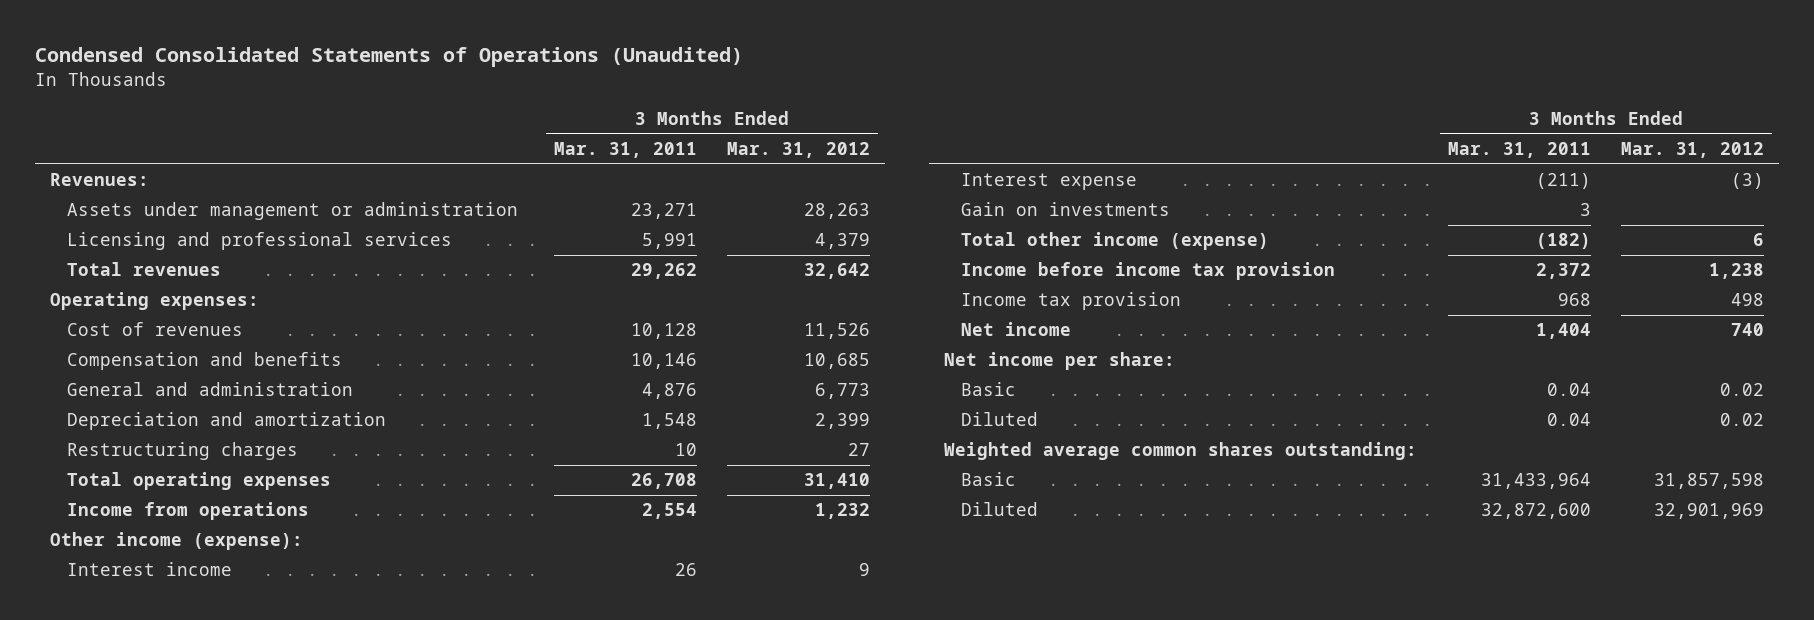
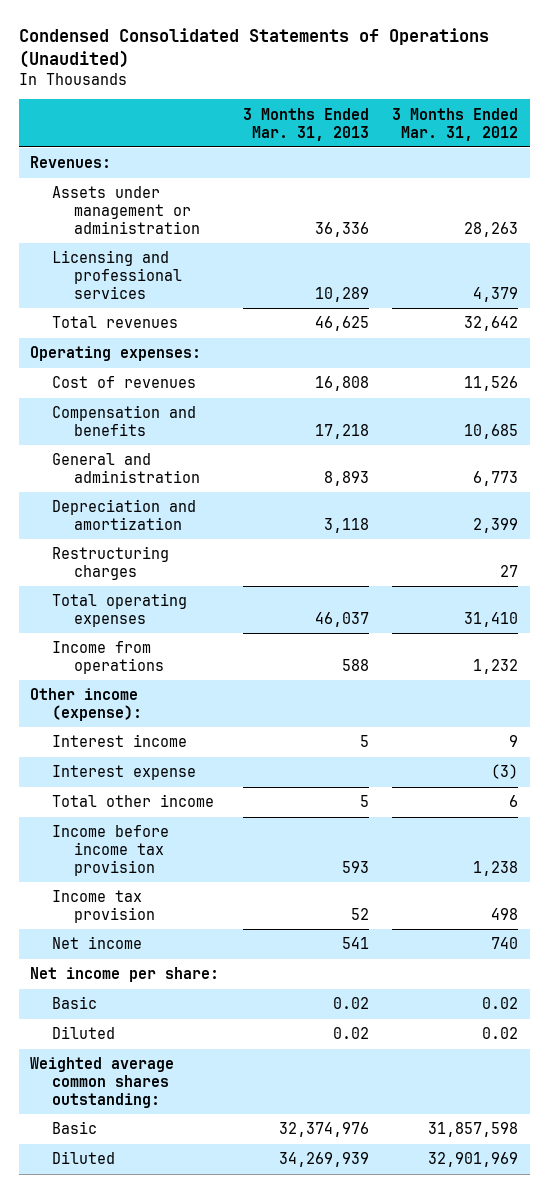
[553,141,697,158] Mar. 31, 2011 -> none
none -> [242,107,369,141] 3 Months Ended Mar. 31, 2013
[960,202,1170,217] Gain on investments -> none
[960,232,1269,251] Total other income (expense) -> [52,794,215,808] Total other income

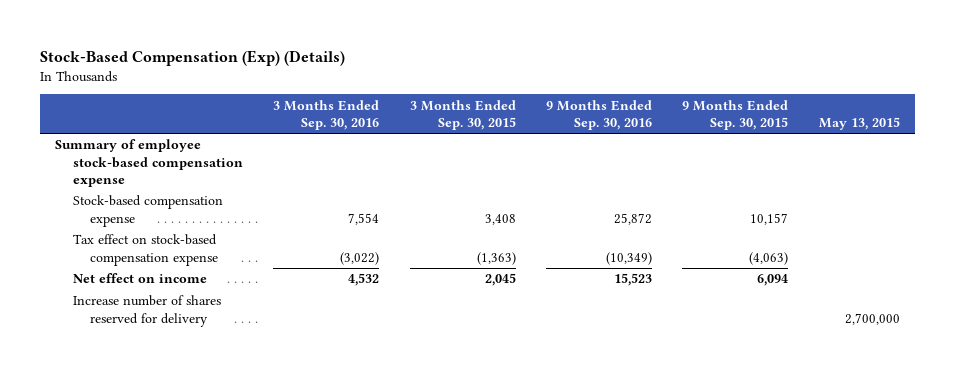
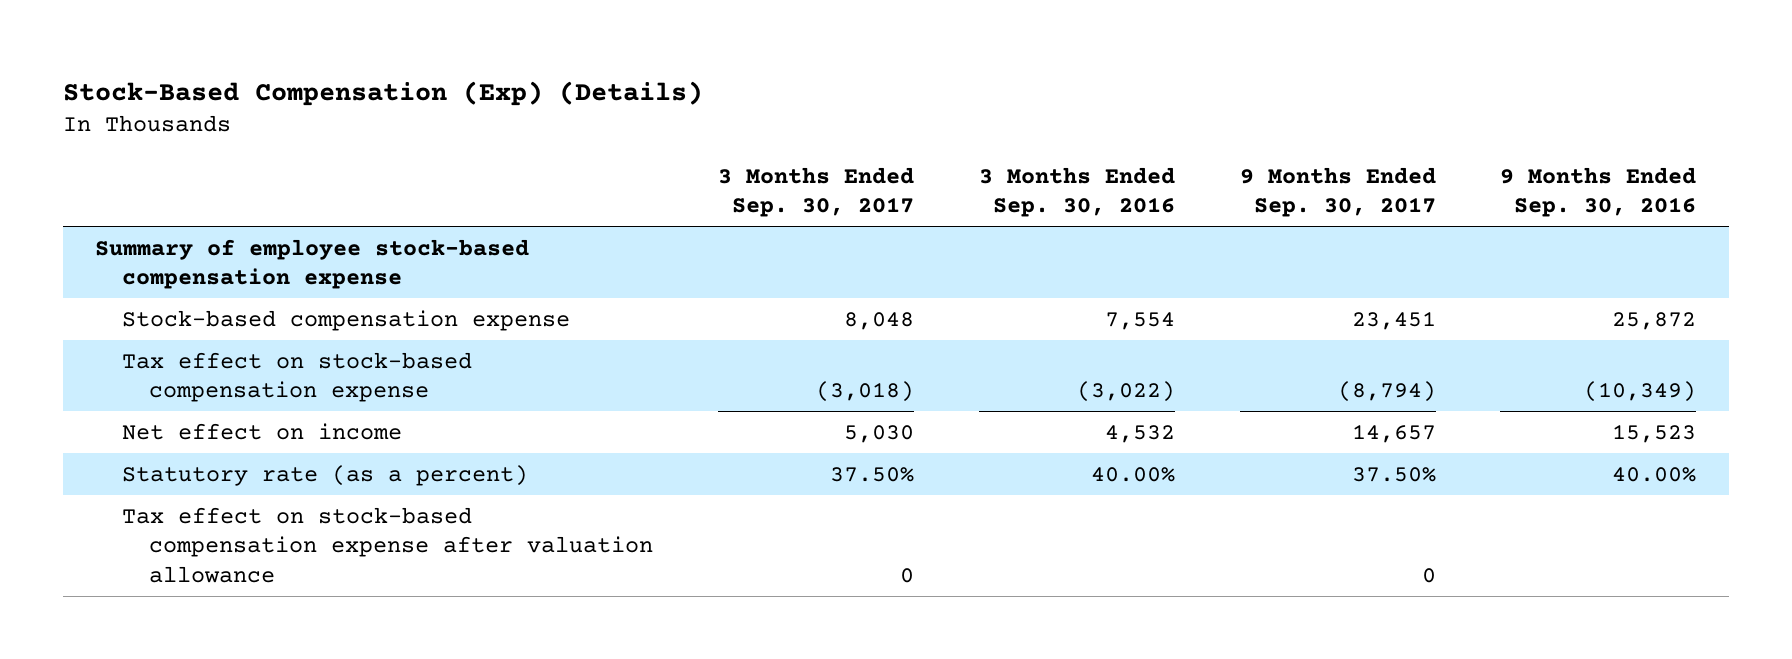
[409,99,516,131] 3 Months Ended Sep. 30, 2015 -> none
[682,99,789,131] 9 Months Ended Sep. 30, 2015 -> none
[818,117,900,131] May 13, 2015 -> none
none -> [717,166,914,218] 3 Months Ended Sep. 30, 2017
none -> [1239,166,1436,218] 9 Months Ended Sep. 30, 2017
[72,295,221,327] Increase number of shares reserved for delivery -> none
none -> [122,464,529,486] Statutory rate (as a percent)
none -> [122,506,654,584] Tax effect on stock-based compensation expense after valuation allowance

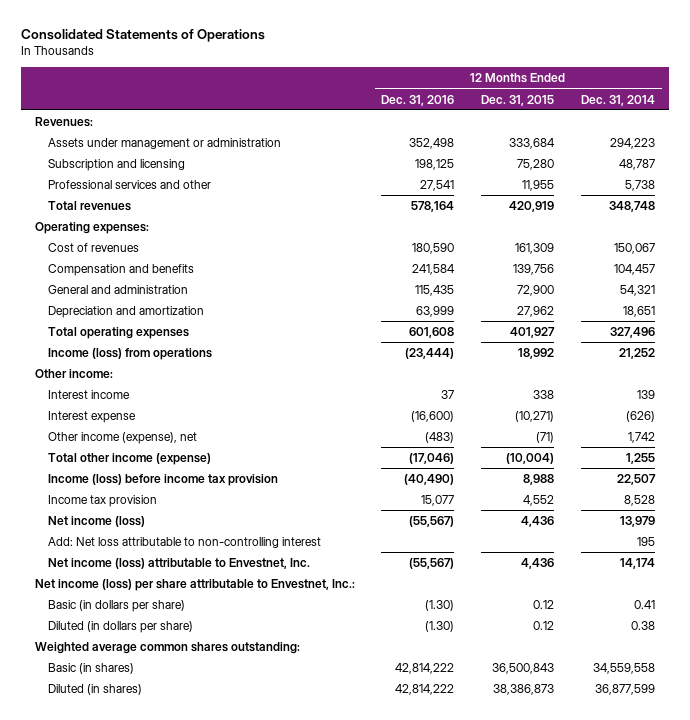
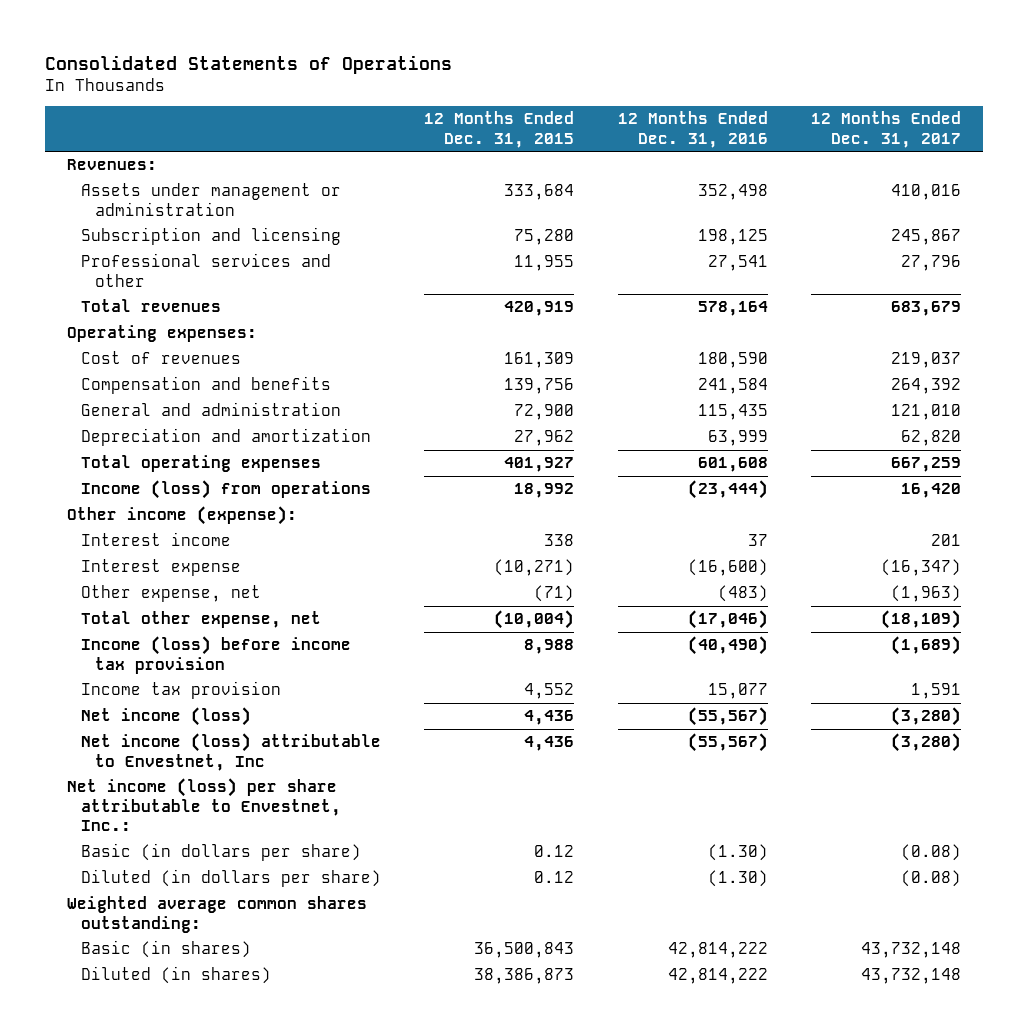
[581,94,656,106] Dec. 31, 2014 -> none
none -> [811,111,962,148] 12 Months Ended Dec. 31, 2017
[34,368,113,378] Other income: -> [67,506,298,526] Other income (expense):
[48,431,198,444] Other income (expense), net -> [81,585,262,603] Other expense, net
[48,452,212,465] Total other income (expense) -> [81,611,322,629] Total other expense, net
[48,536,322,548] Add: Net loss attributable to non-controlling interest -> none
[48,557,311,569] Net income (loss) attributable to Envestnet, Inc. -> [81,733,382,771] Net income (loss) attributable to Envestnet, Inc

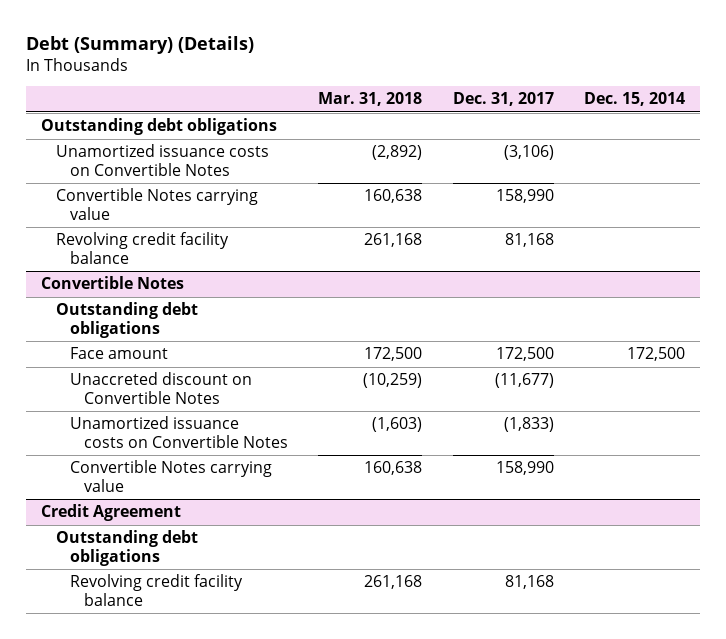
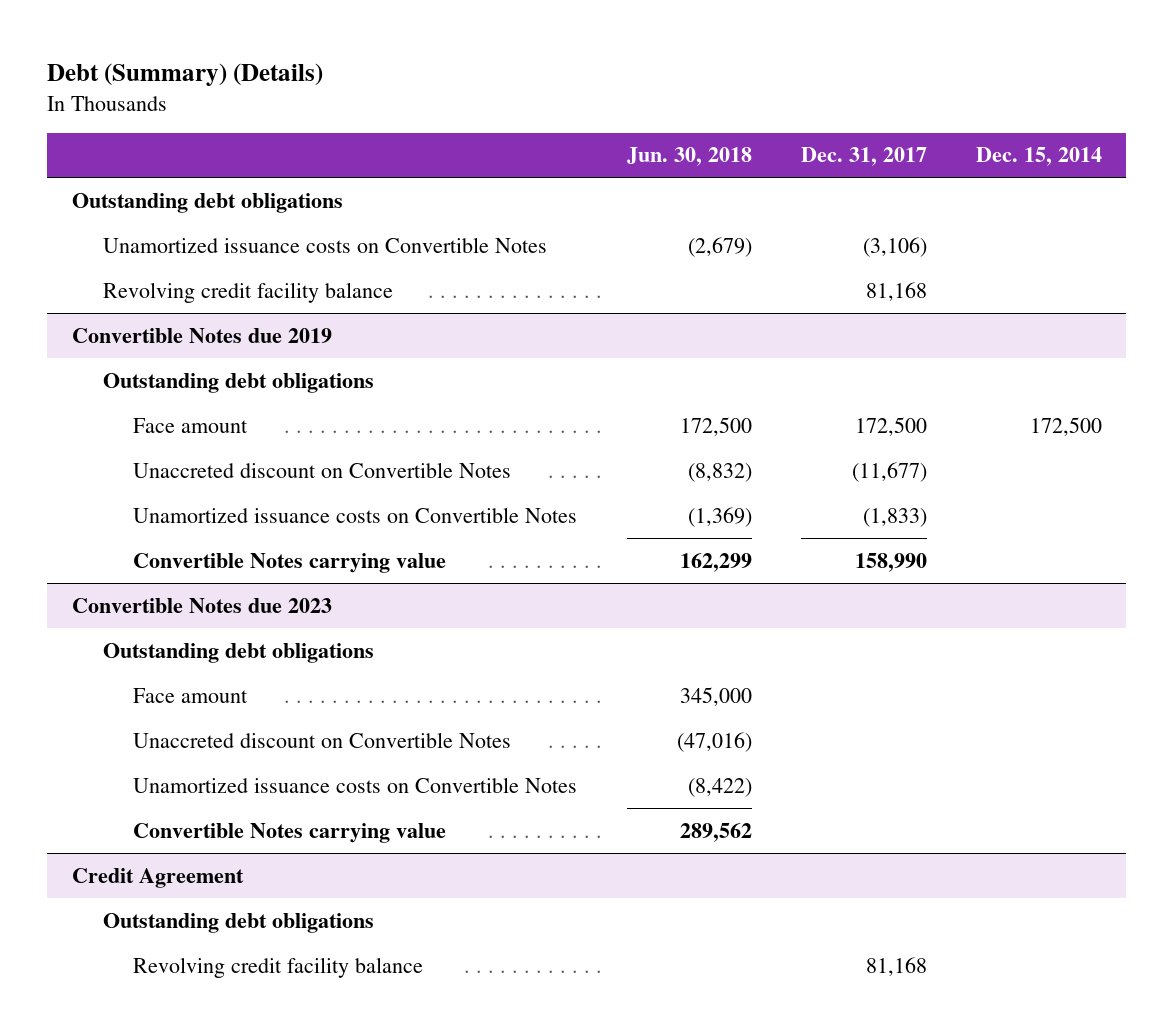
[318,92,423,107] Mar. 31, 2018 -> none
none -> [626,147,752,167] Jun. 30, 2018
[55,188,258,220] Convertible Notes carrying value -> none
[41,276,185,290] Convertible Notes -> [71,327,332,343] Convertible Notes due 2019
none -> [71,597,332,613] Convertible Notes due 2023
none -> [102,642,374,663] Outstanding debt obligations
none -> [133,687,249,703] Face amount
none -> [133,731,512,748] Unaccreted discount on Convertible Notes
none -> [133,776,578,793] Unamortized issuance costs on Convertible Notes
none -> [133,822,447,843] Convertible Notes carrying value

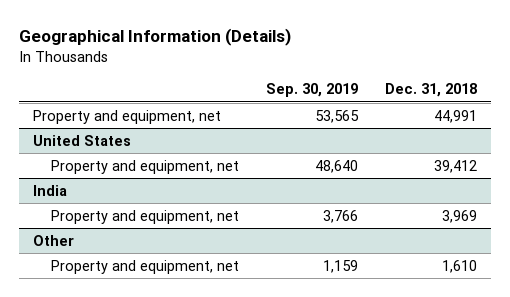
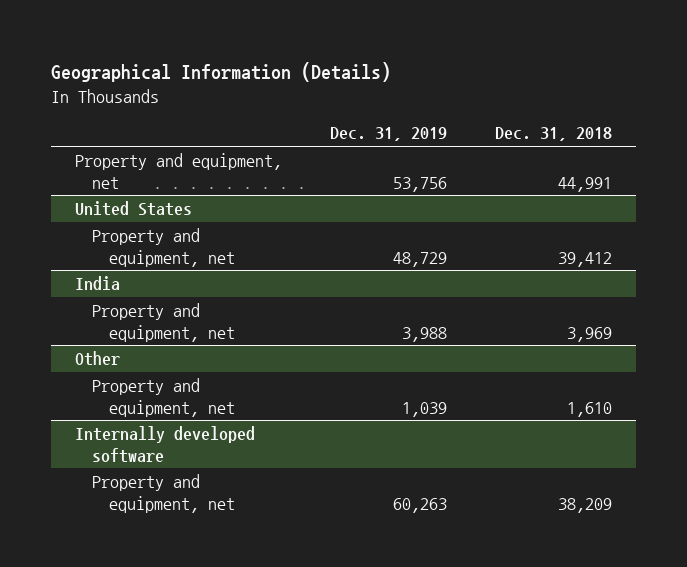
[265,83,358,98] Sep. 30, 2019 -> none
none -> [330,127,448,142] Dec. 31, 2019
none -> [75,426,256,463] Internally developed software
none -> [92,474,236,513] Property and equipment, net

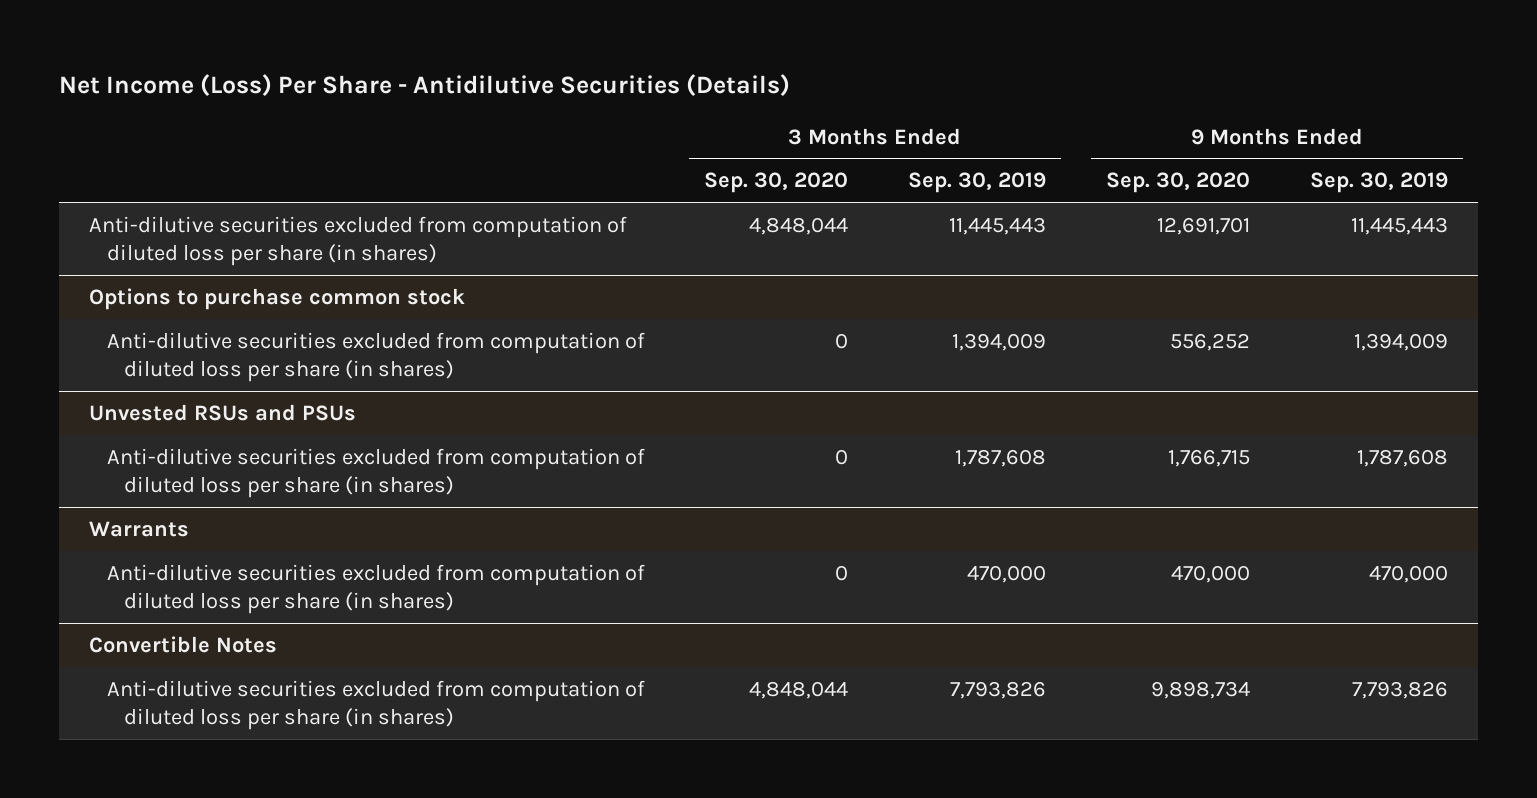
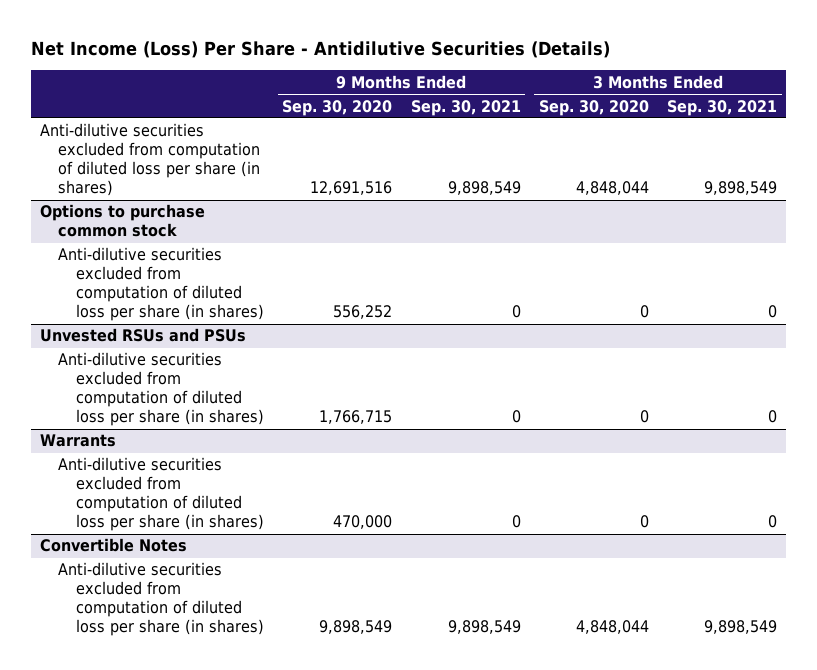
[908,172,1047,194] Sep. 30, 2019 -> none
[1309,172,1448,194] Sep. 30, 2019 -> none
none -> [410,99,521,116] Sep. 30, 2021
none -> [667,99,778,116] Sep. 30, 2021
[1157,216,1251,235] 12,691,701 -> [310,181,393,196] 12,691,516
[1151,680,1251,699] 9,898,734 -> [319,620,393,635] 9,898,549

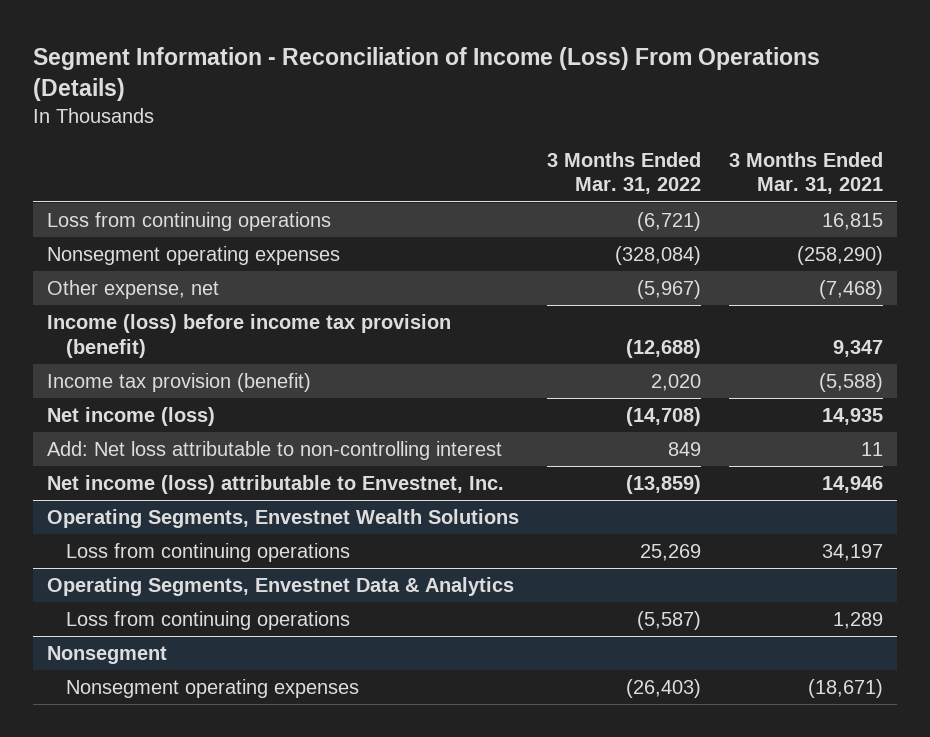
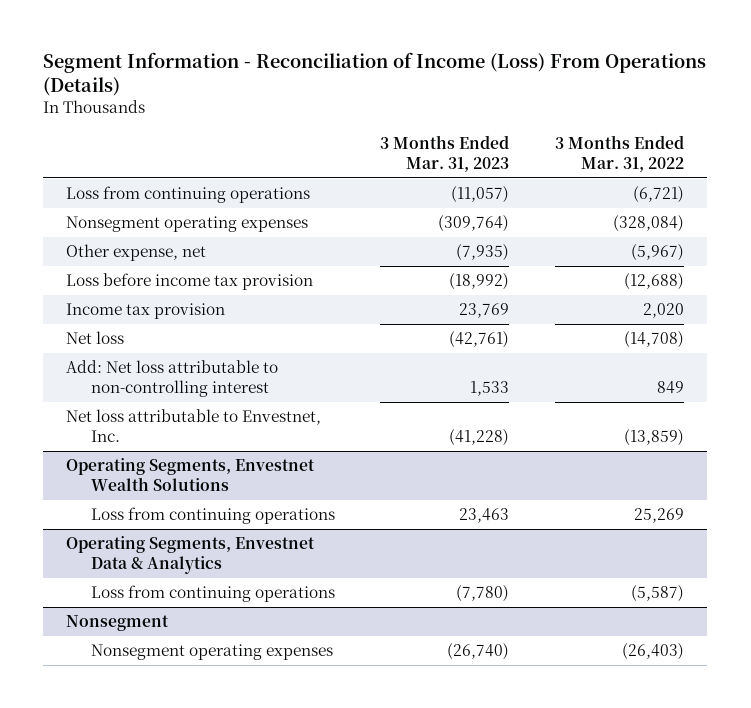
[729,151,884,195] 3 Months Ended Mar. 31, 2021 -> none
none -> [380,134,510,172] 3 Months Ended Mar. 31, 2023
[47,313,452,358] Income (loss) before income tax provision (benefit) -> [66,273,314,291] Loss before income tax provision
[47,372,312,392] Income tax provision (benefit) -> [66,303,226,320] Income tax provision
[47,406,216,426] Net income (loss) -> [66,331,125,345] Net loss
[47,474,505,494] Net income (loss) attributable to Envestnet, Inc. -> [66,409,322,443] Net loss attributable to Envestnet, Inc.

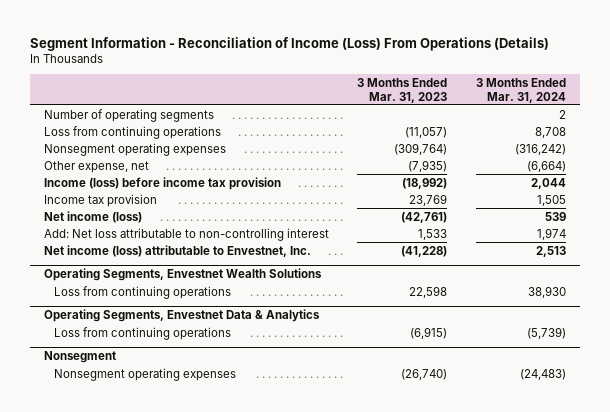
[555,134,685,172] 3 Months Ended Mar. 31, 2022 -> none
none -> [475,77,566,103] 3 Months Ended Mar. 31, 2024
none -> [44,108,215,122] Number of operating segments
[66,273,314,291] Loss before income tax provision -> [44,176,282,190] Income (loss) before income tax provision
[66,331,125,345] Net loss -> [44,210,143,223] Net income (loss)
[66,409,322,443] Net loss attributable to Envestnet, Inc. -> [44,244,312,257] Net income (loss) attributable to Envestnet, Inc.
[459,508,510,524] 23,463 -> [409,285,448,298] 22,598
[456,585,510,603] (7,780) -> [410,326,448,339] (6,915)

